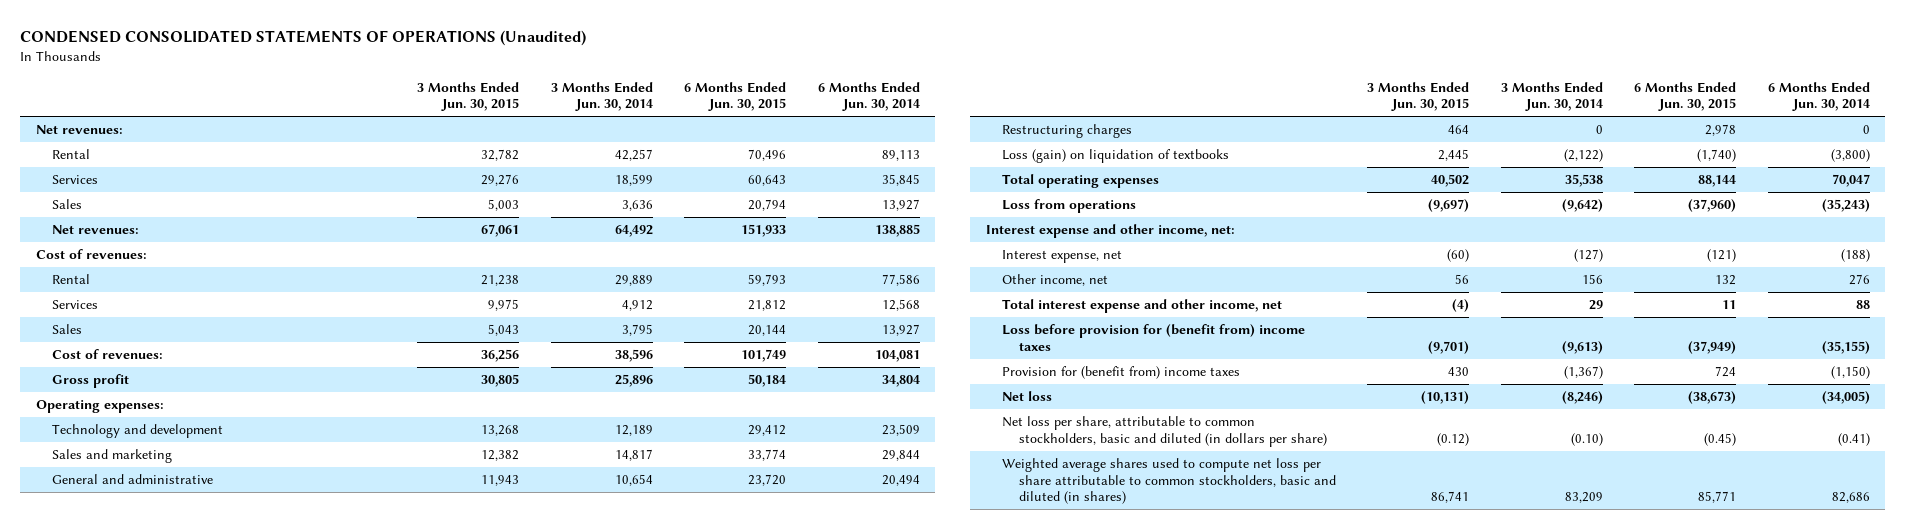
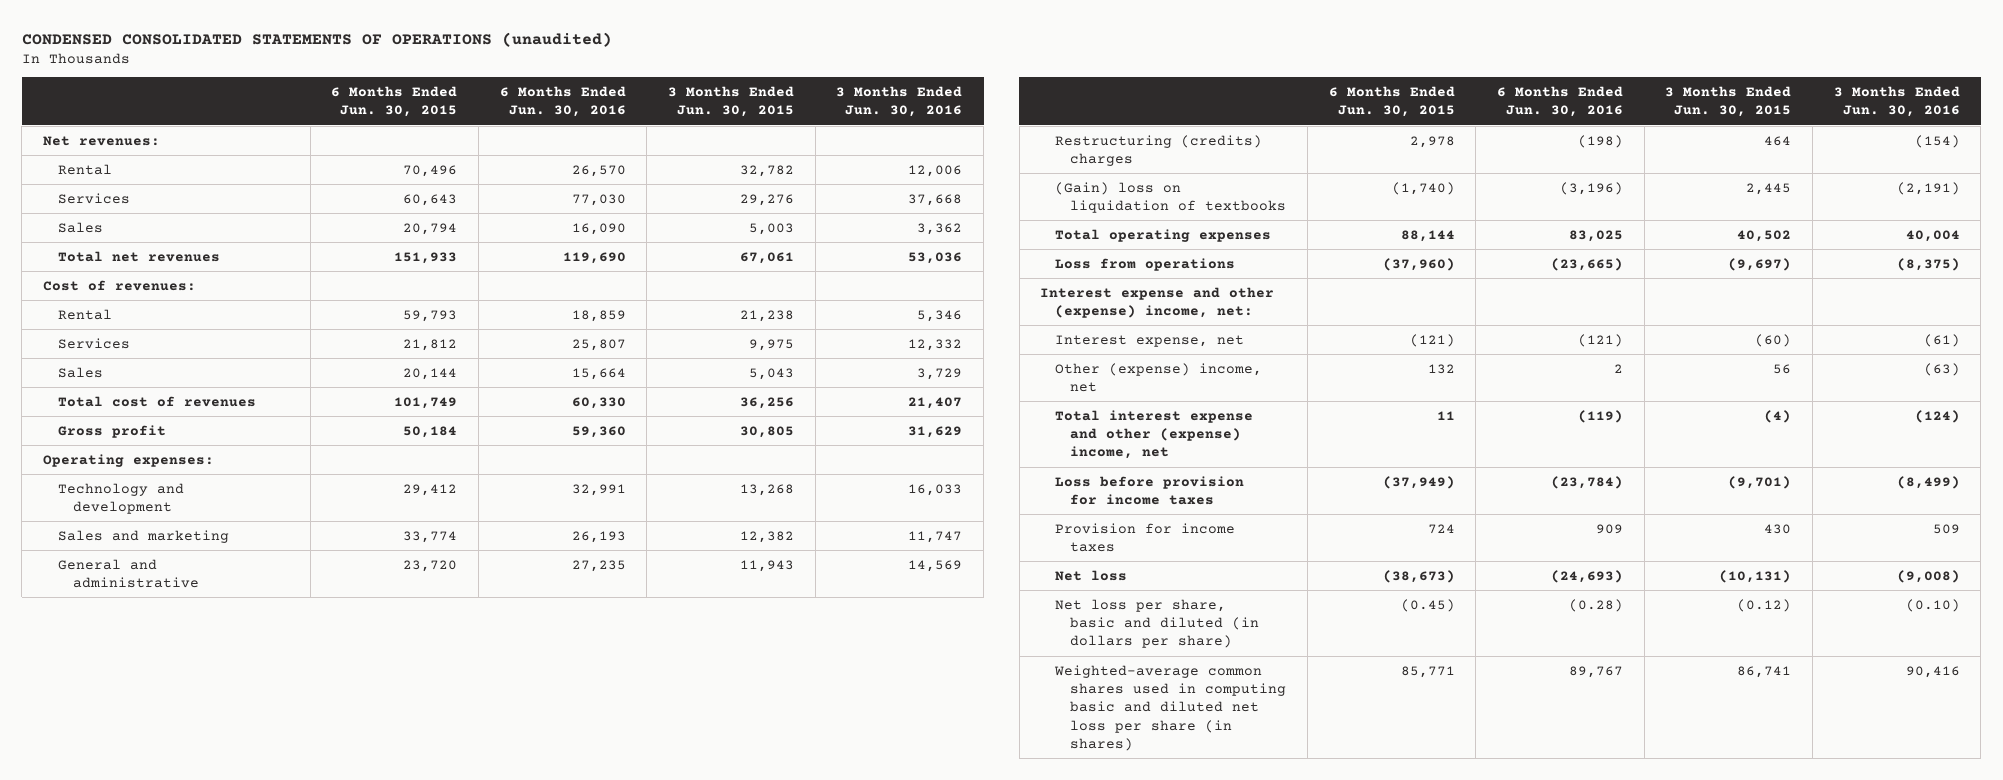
[20,29,587,46] CONDENSED CONSOLIDATED STATEMENTS OF OPERATIONS (Unaudited) -> [21,31,612,47] CONDENSED CONSOLIDATED STATEMENTS OF OPERATIONS (unaudited)
[550,81,653,112] 3 Months Ended Jun. 30, 2014 -> none
[817,81,920,112] 6 Months Ended Jun. 30, 2014 -> none
none -> [499,86,626,118] 6 Months Ended Jun. 30, 2016
none -> [836,86,963,118] 3 Months Ended Jun. 30, 2016
[52,225,140,235] Net revenues: -> [57,250,220,262] Total net revenues
[52,349,164,360] Cost of revenues: -> [57,395,256,407] Total cost of revenues
[1002,124,1133,139] Restructuring charges -> [1055,134,1263,166] Restructuring (credits) charges
[1002,149,1230,164] Loss (gain) on liquidation of textbooks -> [1055,181,1287,213] (Gain) loss on liquidation of textbooks
[985,224,1235,239] Interest expense and other income, net: -> [1040,286,1275,318] Interest expense and other (expense) income, net:
[1002,274,1109,287] Other income, net -> [1055,362,1263,392] Other (expense) income, net
[1002,299,1283,314] Total interest expense and other income, net -> [1055,409,1254,460] Total interest expense and other (expense) income, net
[1002,324,1306,351] Loss before provision for (benefit from) income taxes -> [1055,475,1245,505] Loss before provision for income taxes
[1002,366,1241,380] Provision for (benefit from) income taxes -> [1055,522,1236,552] Provision for income taxes
[1002,416,1327,447] Net loss per share, attributable to common stockholders, basic and diluted (in dollars per share) -> [1055,598,1260,649] Net loss per share, basic and diluted (in dollars per share)
[1002,458,1336,505] Weighted average shares used to compute net loss per share attributable to common stockholders, basic and diluted (in shares) -> [1054,664,1287,752] Weighted-average common shares used in computing basic and diluted net loss per share (in shares)

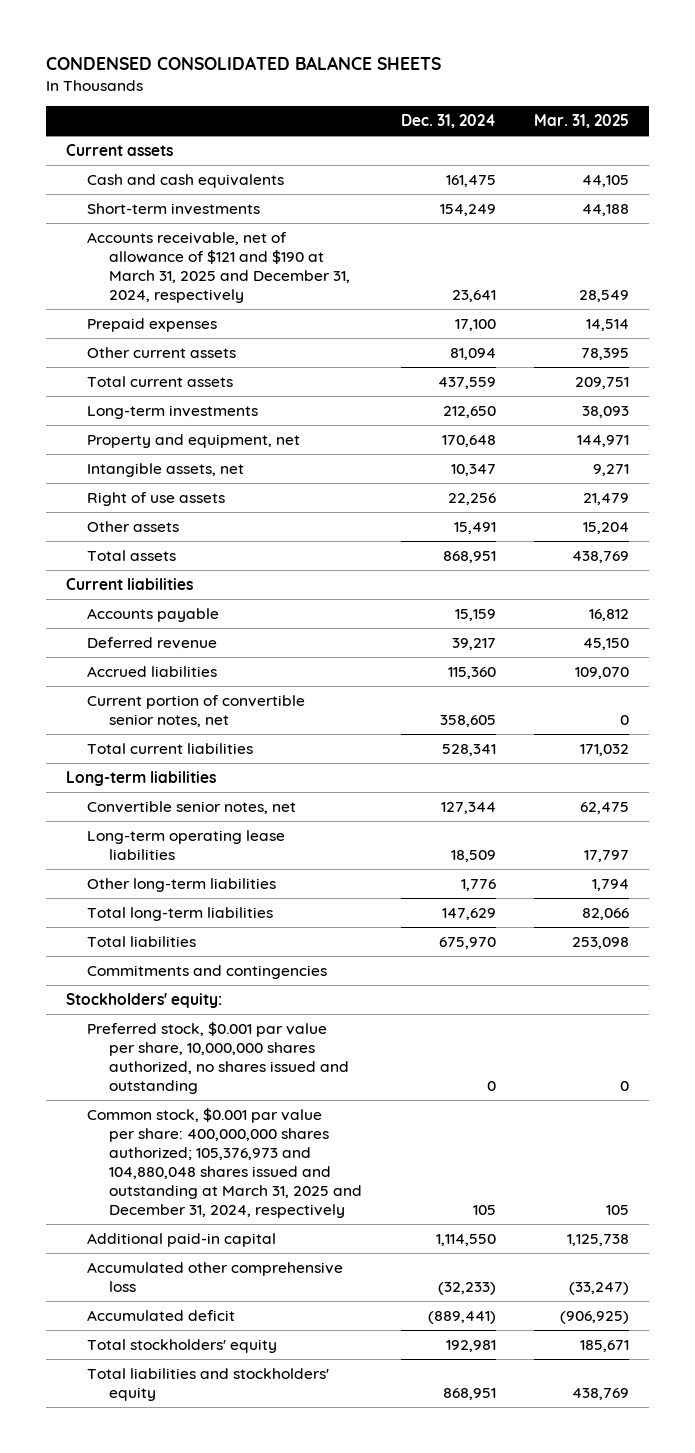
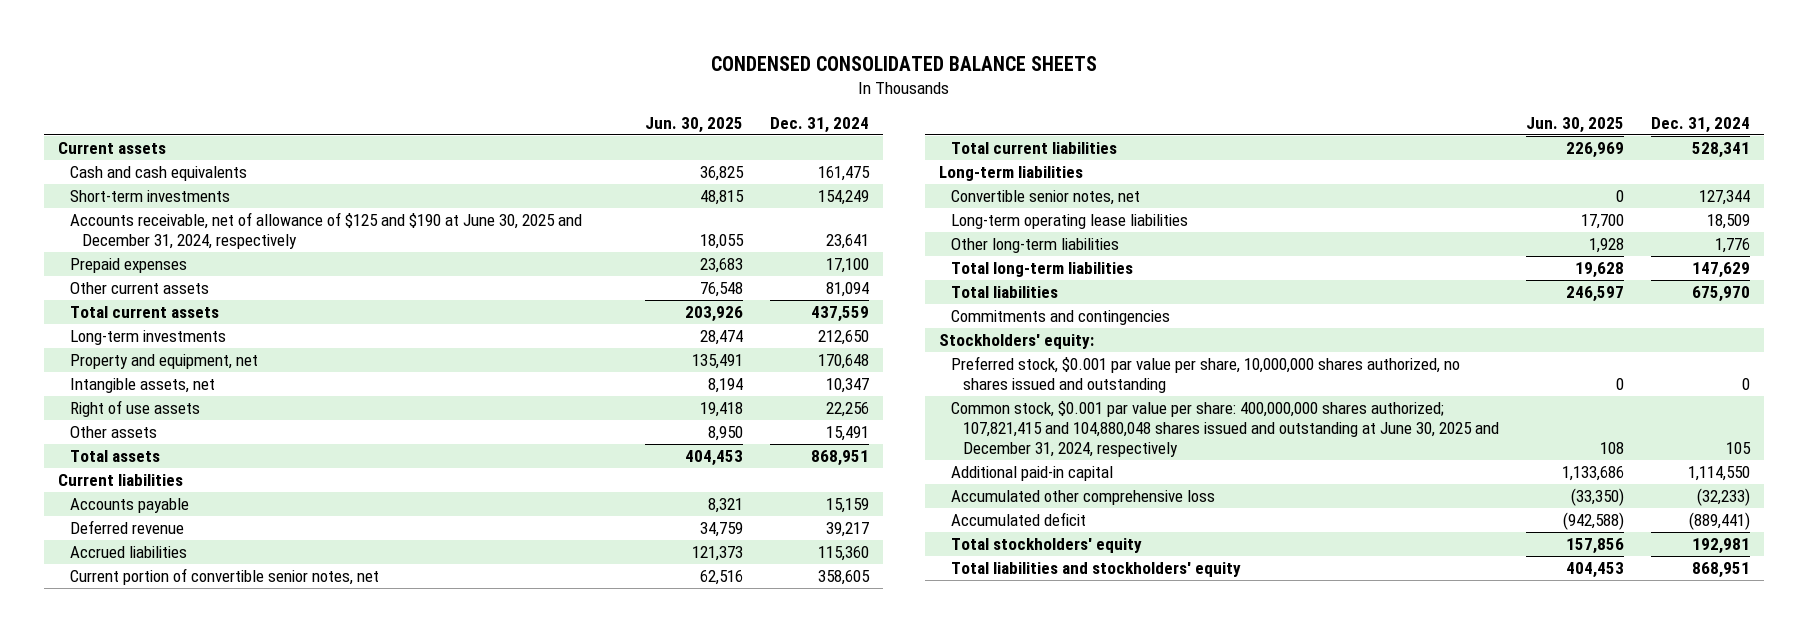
[534,114,630,129] Mar. 31, 2025 -> none
none -> [645,116,744,133] Jun. 30, 2025
[87,231,350,303] Accounts receivable, net of allowance of $121 and $190 at March 31, 2025 and December 31, 2024, respectively -> [70,212,583,250] Accounts receivable, net of allowance of $125 and $190 at June 30, 2025 and December 31, 2024, respectively
[87,1107,362,1218] Common stock, $0.001 par value per share: 400,000,000 shares authorized; 105,376,973 and 104,880,048 shares issued and outstanding at March 31, 2025 and December 31, 2024, respectively -> [950,401,1500,458] Common stock, $0.001 par value per share: 400,000,000 shares authorized; 107,821,415 and 104,880,048 shares issued and outstanding at June 30, 2025 and December 31, 2024, respectively

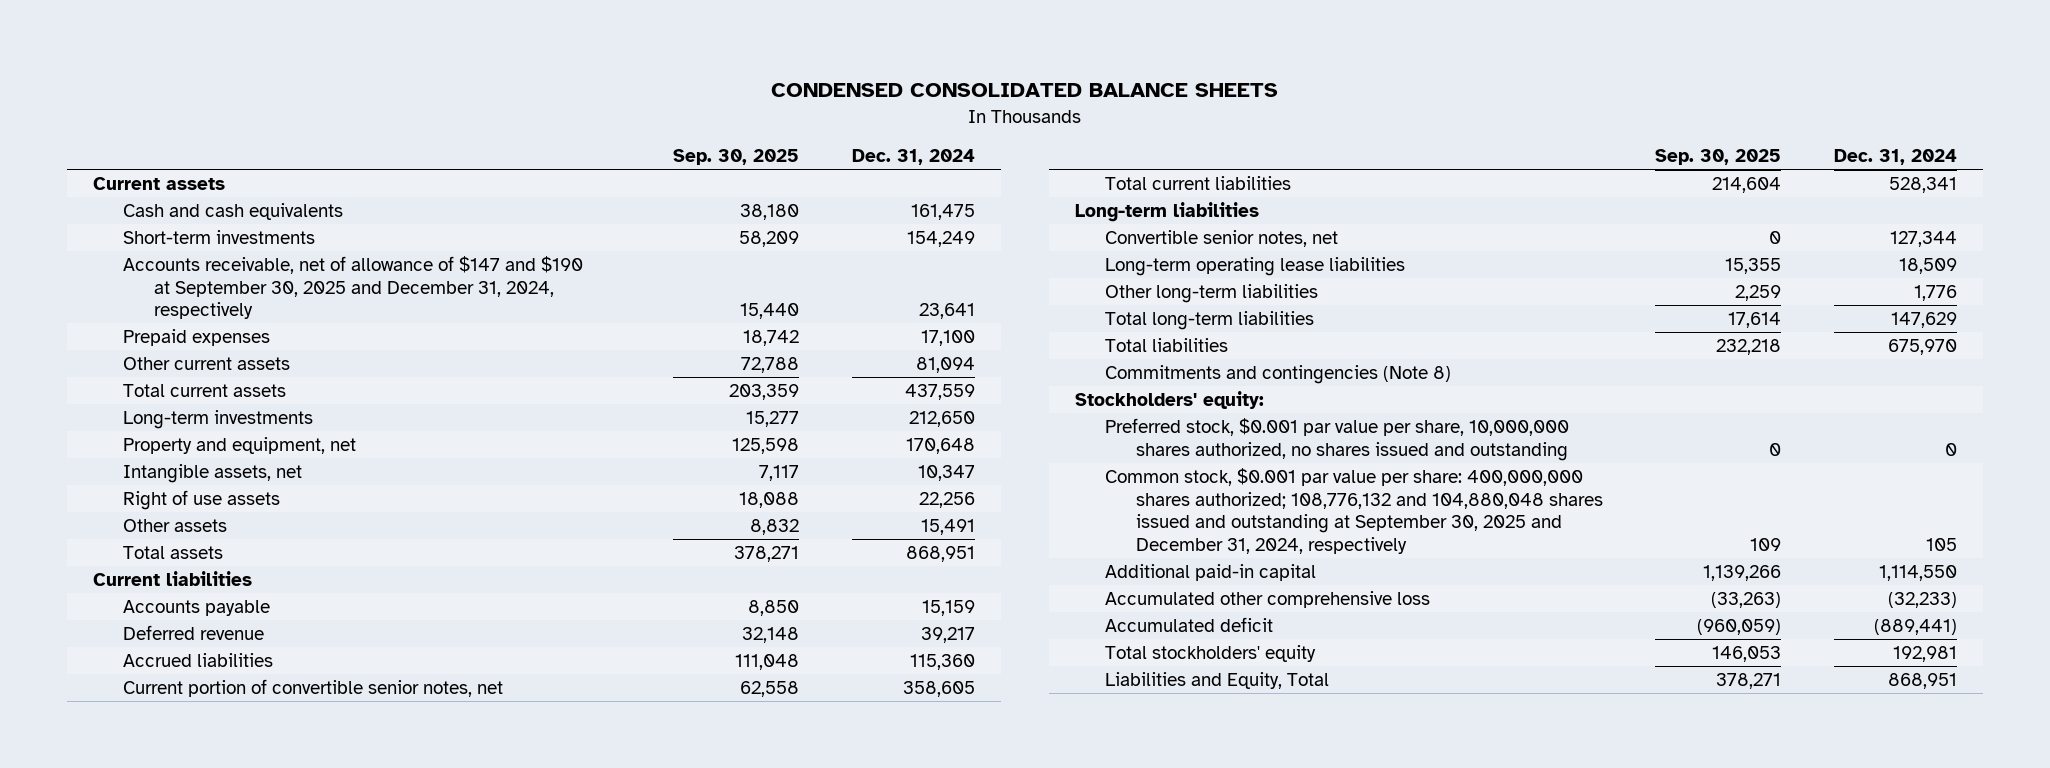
[645,116,744,133] Jun. 30, 2025 -> none
none -> [673,148,800,165] Sep. 30, 2025
[70,212,583,250] Accounts receivable, net of allowance of $125 and $190 at June 30, 2025 and December 31, 2024, respectively -> [123,256,584,320] Accounts receivable, net of allowance of $147 and $190 at September 30, 2025 and December 31, 2024, respectively
[950,310,1170,326] Commitments and contingencies -> [1105,365,1452,385] Commitments and contingencies (Note 8)
[950,401,1500,458] Common stock, $0.001 par value per share: 400,000,000 shares authorized; 107,821,415 and 104,880,048 shares issued and outstanding at June 30, 2025 and December 31, 2024, respectively -> [1105,468,1603,554] Common stock, $0.001 par value per share: 400,000,000 shares authorized; 108,776,132 and 104,880,048 shares issued and outstanding at September 30, 2025 and December 31, 2024, respectively
[950,562,1241,578] Total liabilities and stockholders' equity -> [1105,672,1330,690] Liabilities and Equity, Total

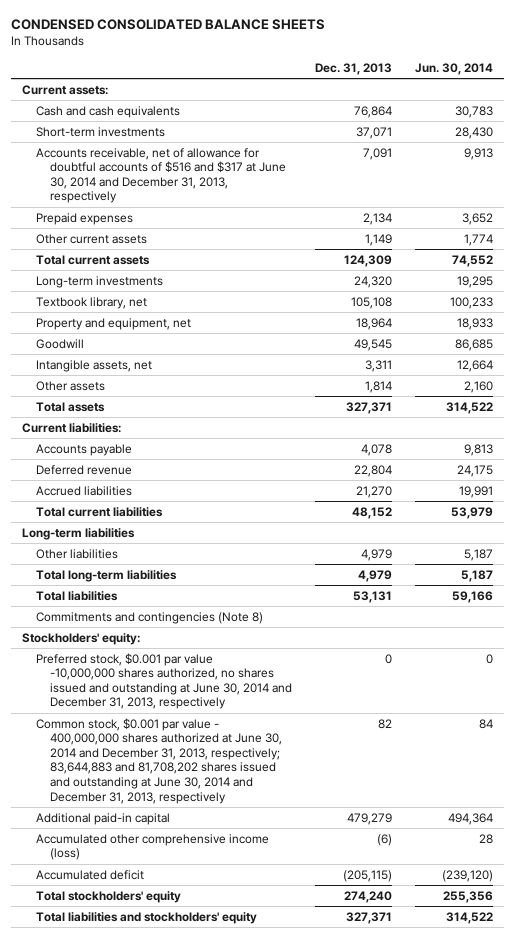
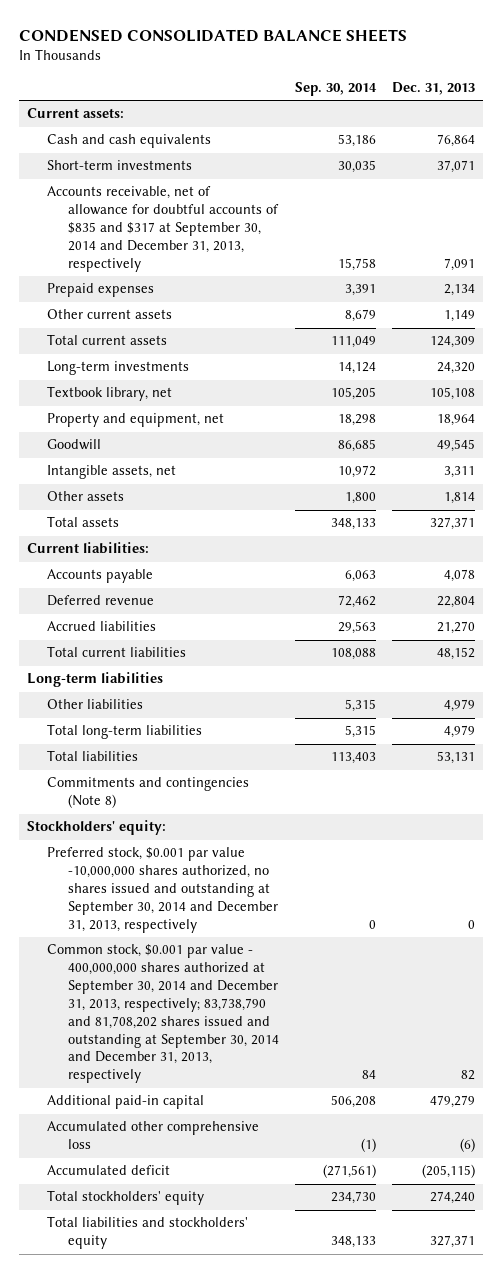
[414,62,493,75] Jun. 30, 2014 -> none
none -> [294,82,377,97] Sep. 30, 2014
[36,147,287,204] Accounts receivable, net of allowance for doubtful accounts of $516 and $317 at June 30, 2014 and December 31, 2013, respectively -> [47,186,279,272] Accounts receivable, net of allowance for doubtful accounts of $835 and $317 at September 30, 2014 and December 31, 2013, respectively
[36,652,293,710] Preferred stock, $0.001 par value -10,000,000 shares authorized, no shares issued and outstanding at June 30, 2014 and December 31, 2013, respectively -> [47,847,278,933] Preferred stock, $0.001 par value -10,000,000 shares authorized, no shares issued and outstanding at September 30, 2014 and December 31, 2013, respectively
[36,717,283,804] Common stock, $0.001 par value - 400,000,000 shares authorized at June 30, 2014 and December 31, 2013, respectively; 83,644,883 and 81,708,202 shares issued and outstanding at June 30, 2014 and December 31, 2013, respectively -> [47,944,279,1084] Common stock, $0.001 par value - 400,000,000 shares authorized at September 30, 2014 and December 31, 2013, respectively; 83,738,790 and 81,708,202 shares issued and outstanding at September 30, 2014 and December 31, 2013, respectively
[36,833,270,861] Accumulated other comprehensive income (loss) -> [47,1121,260,1150] Accumulated other comprehensive loss

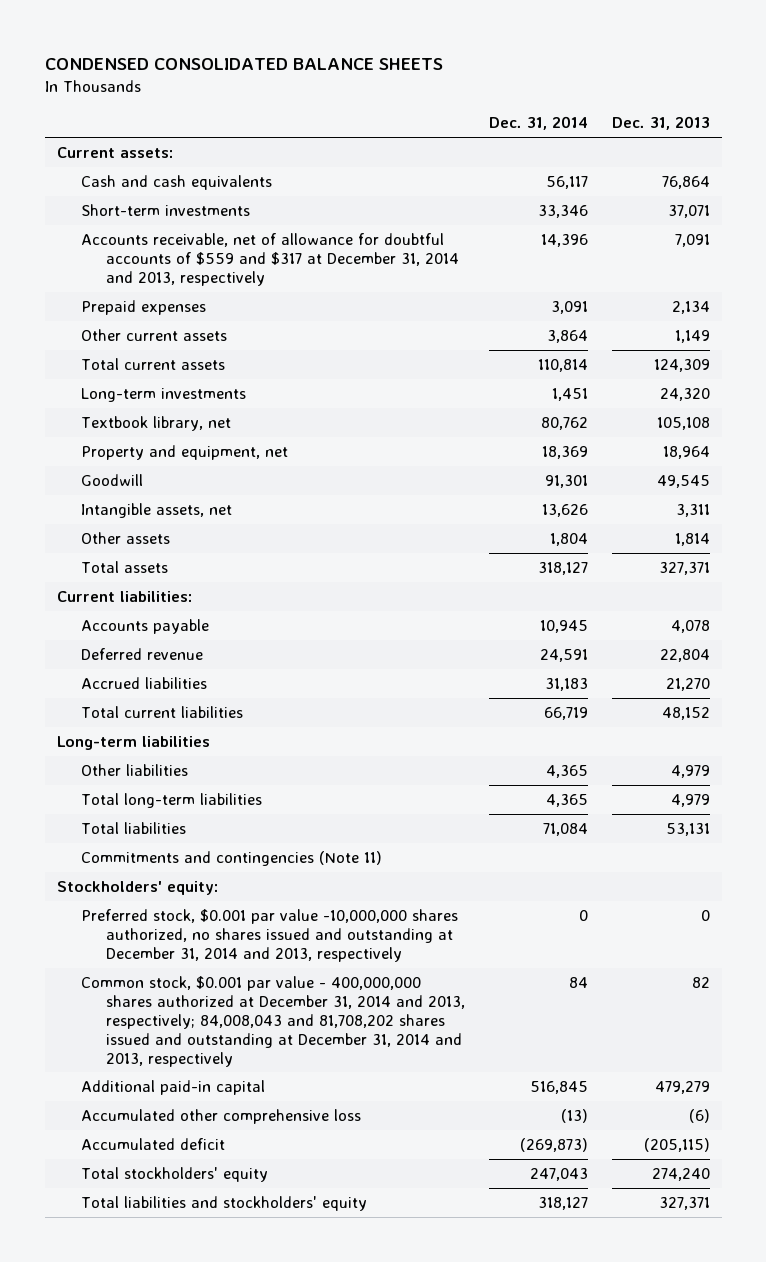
[294,82,377,97] Sep. 30, 2014 -> none
none -> [488,116,588,131] Dec. 31, 2014
[47,186,279,272] Accounts receivable, net of allowance for doubtful accounts of $835 and $317 at September 30, 2014 and December 31, 2013, respectively -> [81,232,460,286] Accounts receivable, net of allowance for doubtful accounts of $559 and $317 at December 31, 2014 and 2013, respectively
[47,777,250,809] Commitments and contingencies (Note 8) -> [81,850,383,866] Commitments and contingencies (Note 11)
[47,847,278,933] Preferred stock, $0.001 par value -10,000,000 shares authorized, no shares issued and outstanding at September 30, 2014 and December 31, 2013, respectively -> [81,908,459,962] Preferred stock, $0.001 par value -10,000,000 shares authorized, no shares issued and outstanding at December 31, 2014 and 2013, respectively
[47,944,279,1084] Common stock, $0.001 par value - 400,000,000 shares authorized at September 30, 2014 and December 31, 2013, respectively; 83,738,790 and 81,708,202 shares issued and outstanding at September 30, 2014 and December 31, 2013, respectively -> [81,975,466,1067] Common stock, $0.001 par value - 400,000,000 shares authorized at December 31, 2014 and 2013, respectively; 84,008,043 and 81,708,202 shares issued and outstanding at December 31, 2014 and 2013, respectively

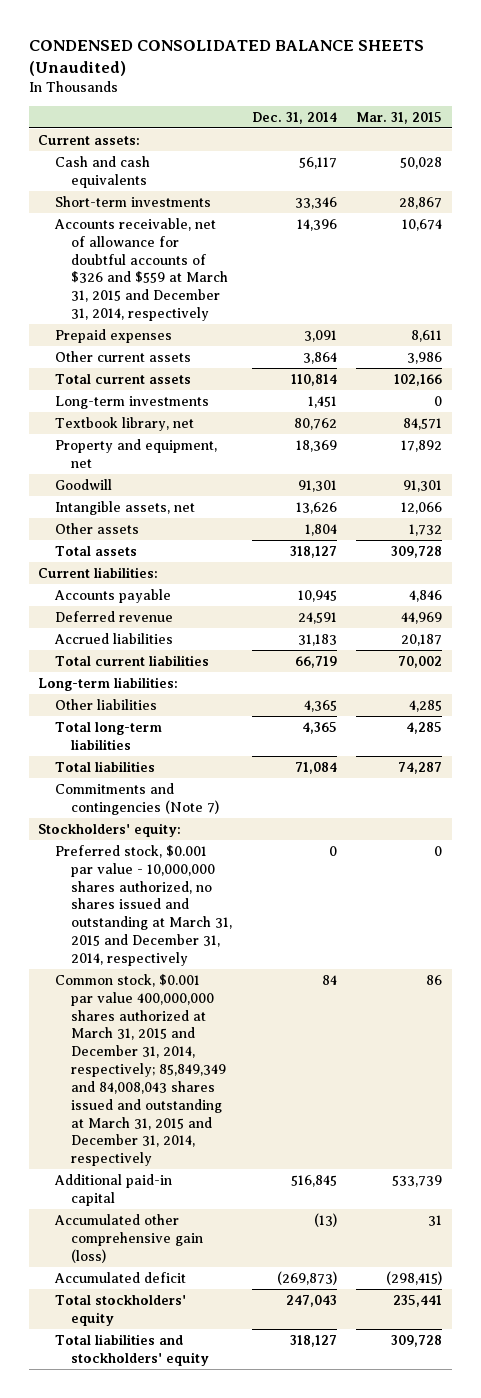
[44,58,443,71] CONDENSED CONSOLIDATED BALANCE SHEETS -> [28,39,424,76] CONDENSED CONSOLIDATED BALANCE SHEETS (Unaudited)
[611,116,710,131] Dec. 31, 2013 -> none
none -> [356,111,443,124] Mar. 31, 2015
[81,232,460,286] Accounts receivable, net of allowance for doubtful accounts of $559 and $317 at December 31, 2014 and 2013, respectively -> [53,217,229,322] Accounts receivable, net of allowance for doubtful accounts of $326 and $559 at March 31, 2015 and December 31, 2014, respectively
[56,735,210,750] Long-term liabilities -> [38,676,179,691] Long-term liabilities:
[81,850,383,866] Commitments and contingencies (Note 11) -> [54,782,220,815] Commitments and contingencies (Note 7)
[81,908,459,962] Preferred stock, $0.001 par value -10,000,000 shares authorized, no shares issued and outstanding at December 31, 2014 and 2013, respectively -> [54,844,233,966] Preferred stock, $0.001 par value - 10,000,000 shares authorized, no shares issued and outstanding at March 31, 2015 and December 31, 2014, respectively
[81,975,466,1067] Common stock, $0.001 par value - 400,000,000 shares authorized at December 31, 2014 and 2013, respectively; 84,008,043 and 81,708,202 shares issued and outstanding at December 31, 2014 and 2013, respectively -> [54,973,227,1167] Common stock, $0.001 par value 400,000,000 shares authorized at March 31, 2015 and December 31, 2014, respectively; 85,849,349 and 84,008,043 shares issued and outstanding at March 31, 2015 and December 31, 2014, respectively
[81,1108,362,1124] Accumulated other comprehensive loss -> [53,1213,204,1263] Accumulated other comprehensive gain (loss)

